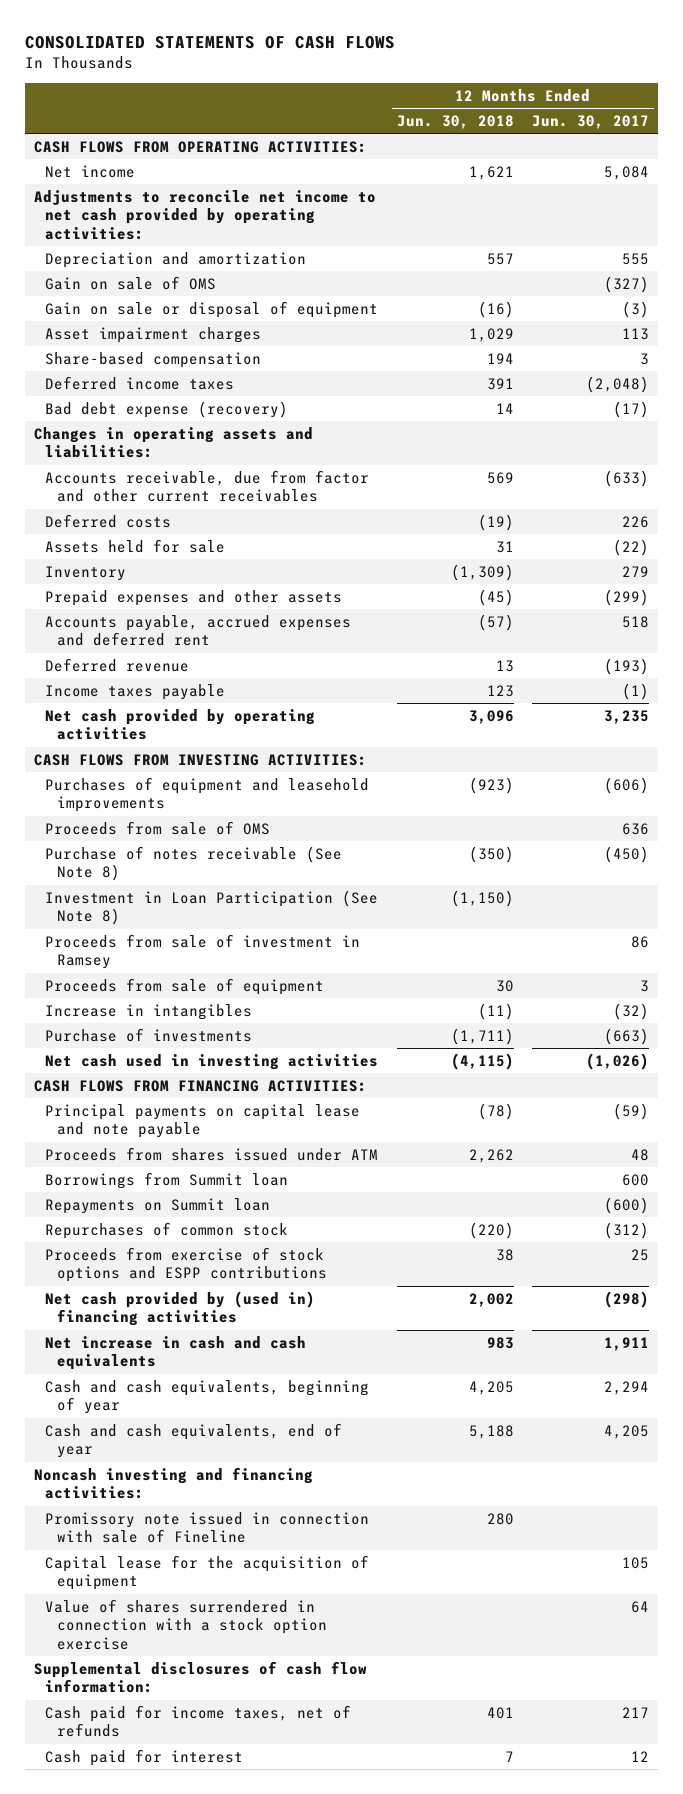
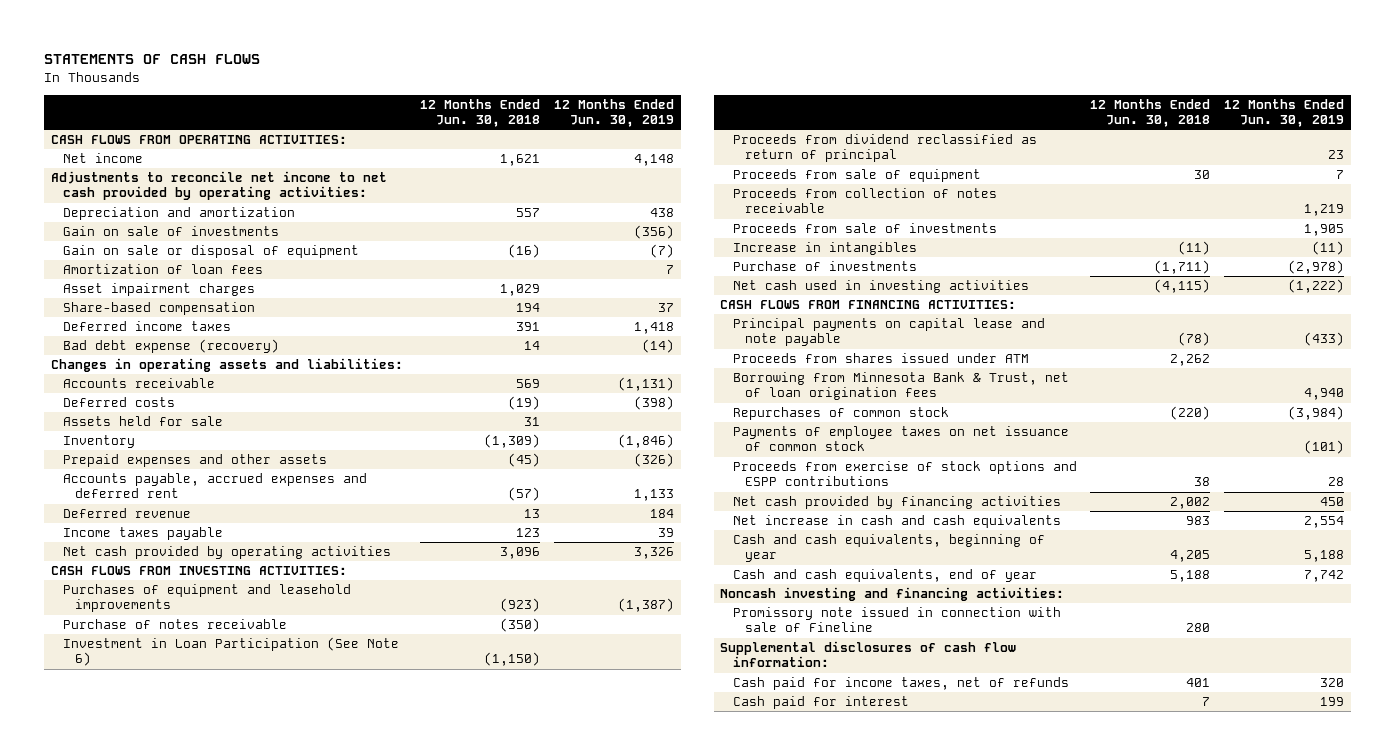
[24,35,395,49] CONSOLIDATED STATEMENTS OF CASH FLOWS -> [43,54,260,65] STATEMENTS OF CASH FLOWS
[532,115,650,130] Jun. 30, 2017 -> none
none -> [554,98,675,128] 12 Months Ended Jun. 30, 2019
[45,275,217,290] Gain on sale of OMS -> [62,226,279,237] Gain on sale of investments
none -> [62,264,263,275] Amortization of loan fees
[45,469,370,503] Accounts receivable, due from factor and other current receivables -> [62,378,215,389] Accounts receivable
[45,820,271,835] Proceeds from sale of OMS -> none
[45,933,361,970] Proceeds from sale of investment in Ramsey -> none
[45,845,343,882] Purchase of notes receivable (See Note 8) -> [62,619,287,630] Purchase of notes receivable
[45,889,379,926] Investment in Loan Participation (See Note 8) -> [62,637,399,667] Investment in Loan Participation (See Note 6)
none -> [732,134,1037,163] Proceeds from dividend reclassified as return of principal
none -> [732,188,997,214] Proceeds from collection of notes receivable
none -> [732,223,997,234] Proceeds from sale of investments
[45,1171,289,1189] Borrowings from Summit loan -> none
[45,1197,271,1214] Repayments on Summit loan -> none
none -> [732,372,1069,401] Borrowing from Minnesota Bank & Trust, net of loan origination fees
none -> [732,426,1069,452] Payments of employee taxes on net issuance of common stock
[45,1290,316,1327] Net cash provided by (used in) financing activities -> [732,496,1061,510] Net cash provided by financing activities
[45,1554,370,1591] Capital lease for the acquisition of equipment -> none
[45,1598,327,1650] Value of shares surrendered in connection with a stock option exercise -> none

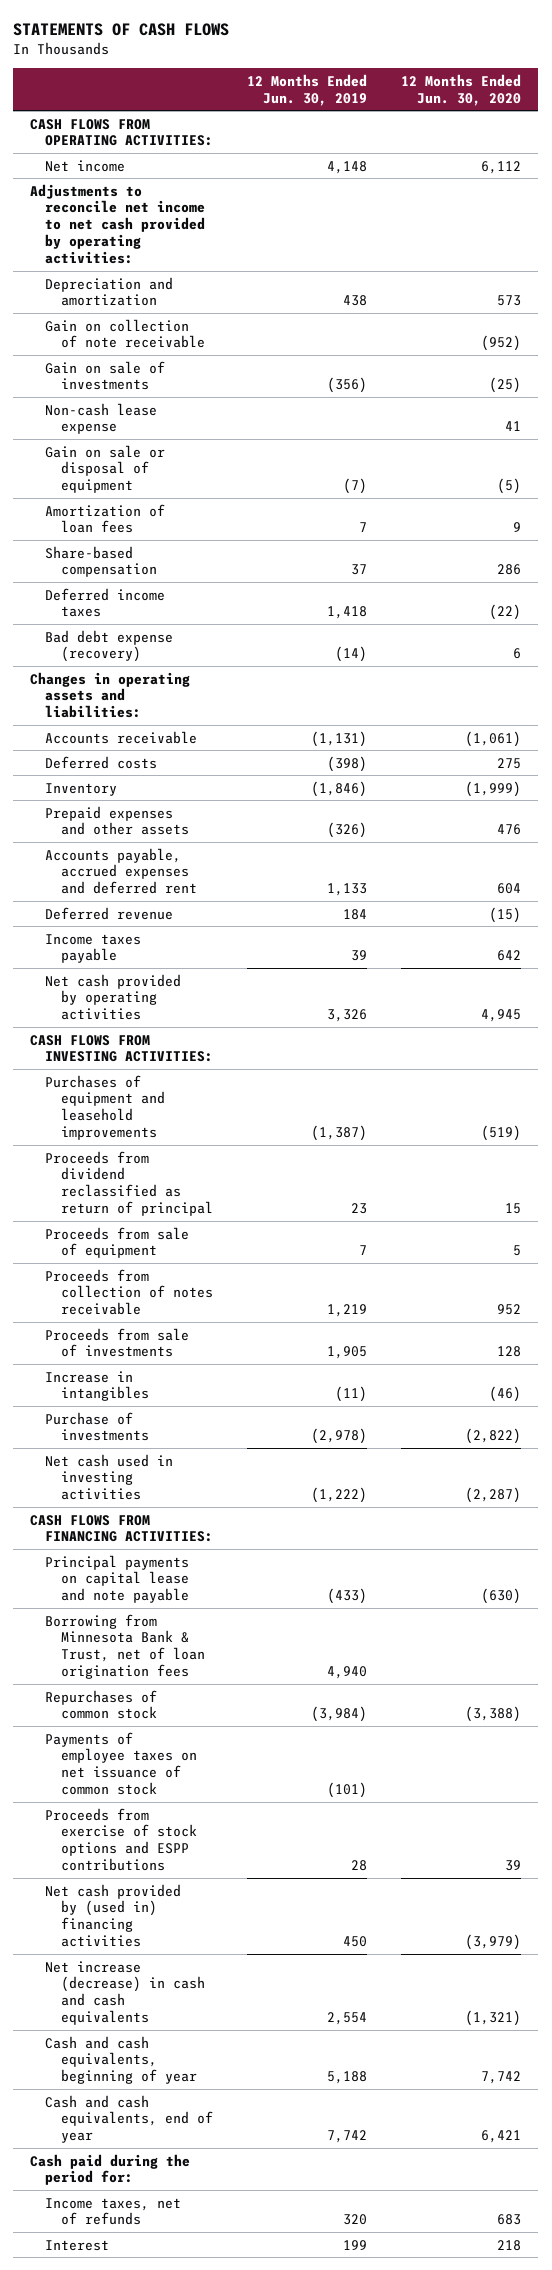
[420,98,541,128] 12 Months Ended Jun. 30, 2018 -> none
none -> [401,73,522,106] 12 Months Ended Jun. 30, 2020
none -> [45,318,205,349] Gain on collection of note receivable
none -> [45,402,158,435] Non-cash lease expense
[62,283,255,297] Asset impairment charges -> none
[62,416,223,427] Assets held for sale -> none
[62,619,287,630] Purchase of notes receivable -> none
[62,637,399,667] Investment in Loan Participation (See Note 6) -> none
[732,353,1029,364] Proceeds from shares issued under ATM -> none
[732,496,1061,510] Net cash provided by financing activities -> [45,1883,182,1948] Net cash provided by (used in) financing activities
[732,515,1061,529] Net increase in cash and cash equivalents -> [45,1960,205,2026] Net increase (decrease) in cash and cash equivalents
[720,587,1065,602] Noncash investing and financing activities: -> none
[732,607,1061,633] Promissory note issued in connection with sale of Fineline -> none
[720,641,1017,668] Supplemental disclosures of cash flow information: -> none
none -> [30,2153,191,2186] Cash paid during the period for:
[732,677,1069,691] Cash paid for income taxes, net of refunds -> [45,2197,182,2226] Income taxes, net of refunds
[732,696,909,710] Cash paid for interest -> [45,2239,110,2251] Interest

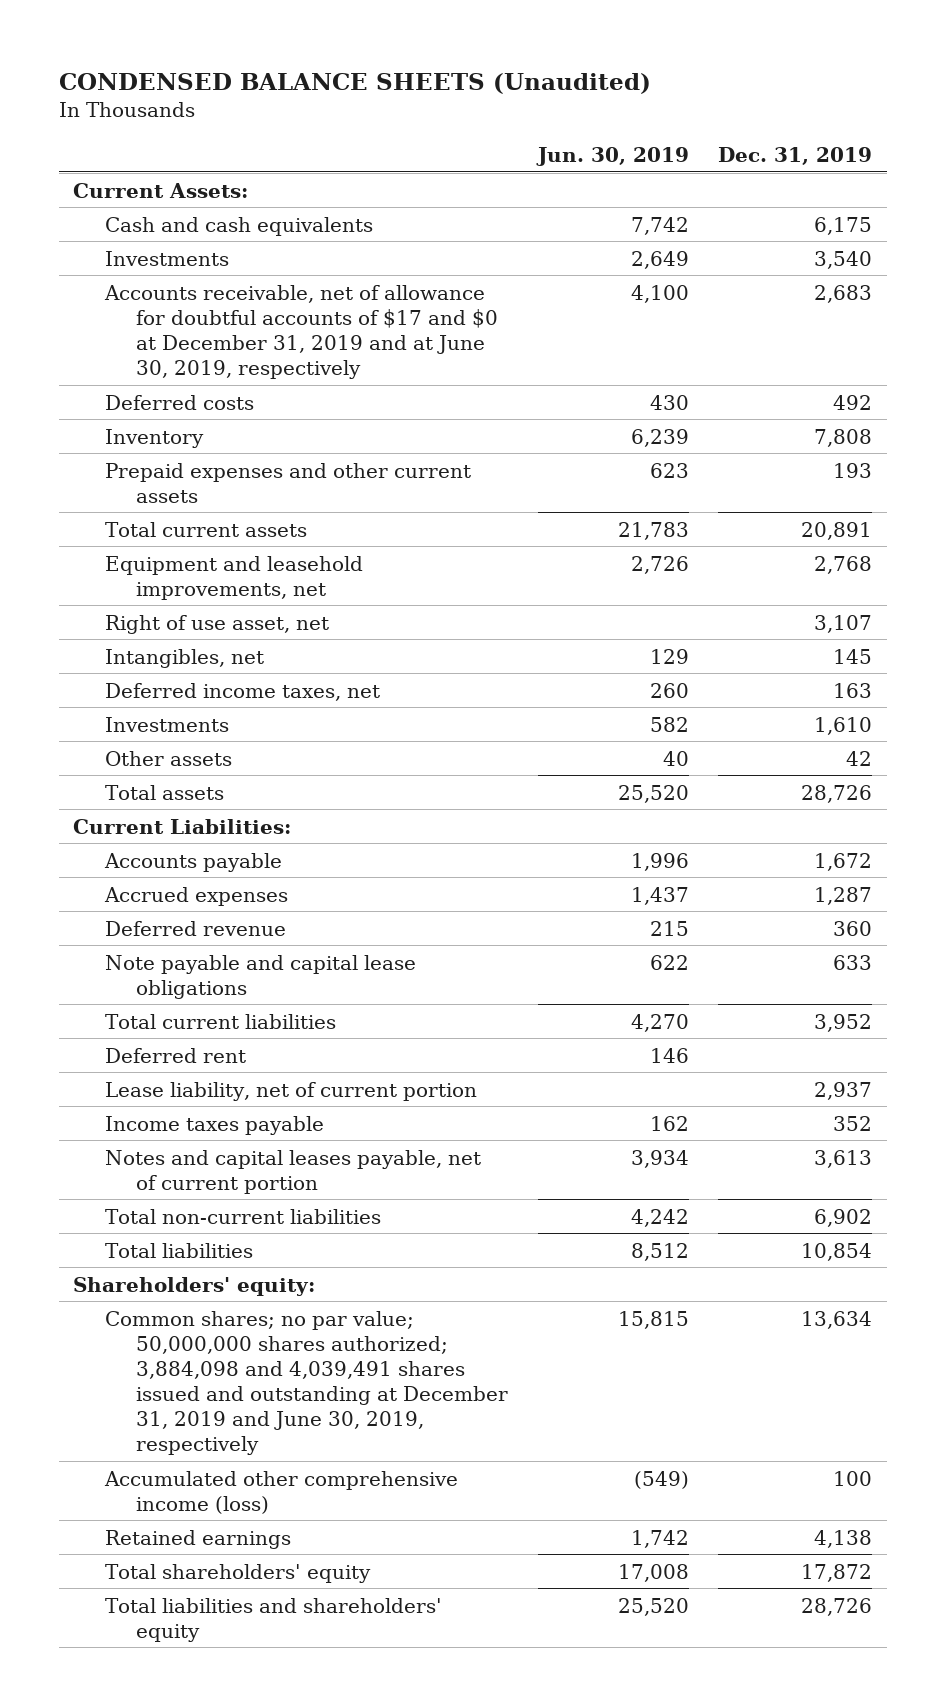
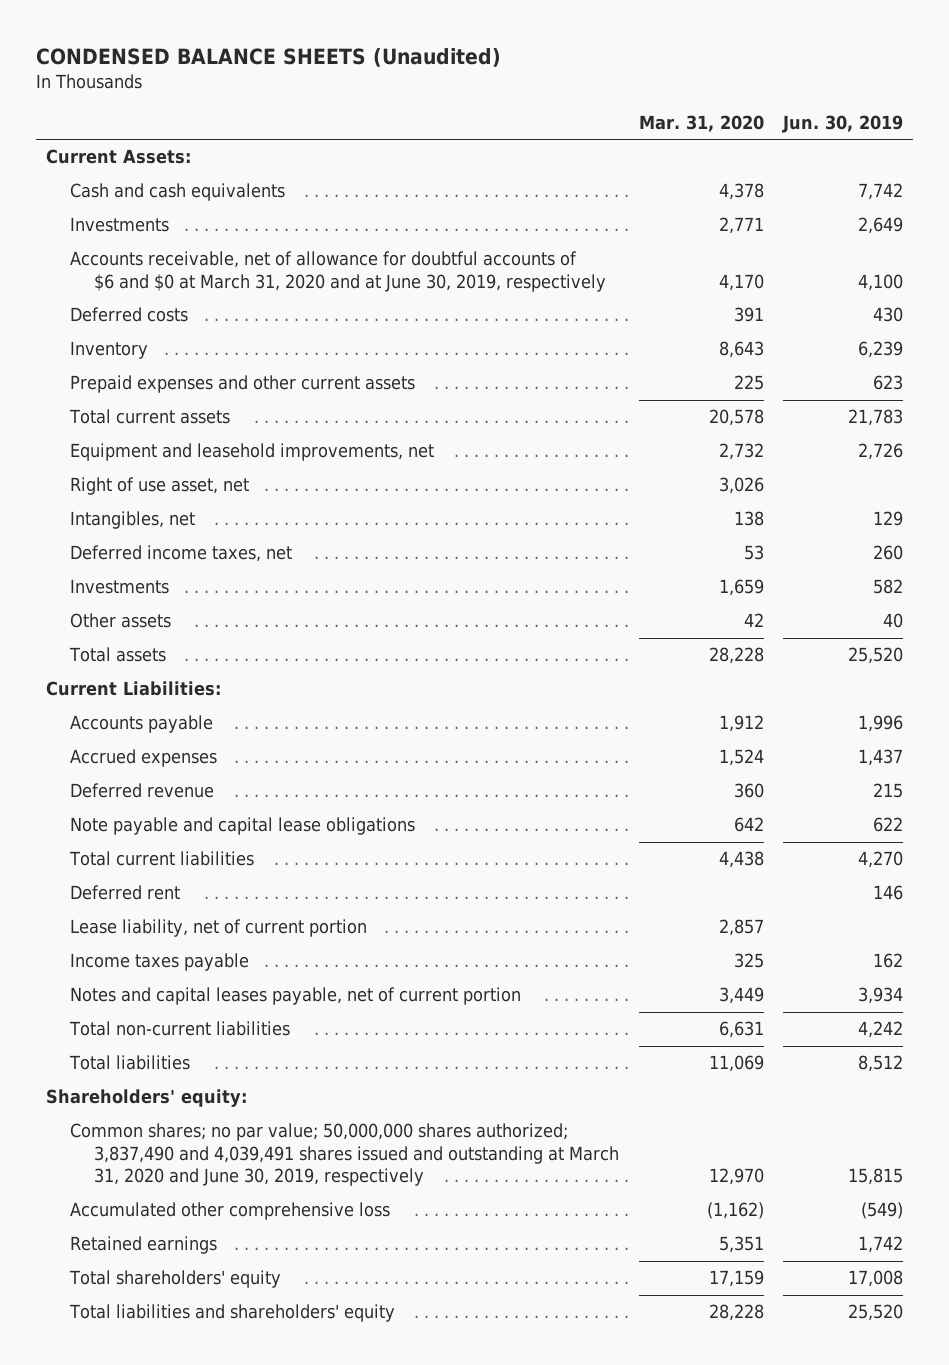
[718,146,873,165] Dec. 31, 2019 -> none
none -> [638,114,764,132] Mar. 31, 2020
[103,284,498,379] Accounts receivable, net of allowance for doubtful accounts of $17 and $0 at December 31, 2019 and at June 30, 2019, respectively -> [69,251,607,292] Accounts receivable, net of allowance for doubtful accounts of $6 and $0 at March 31, 2020 and at June 30, 2019, respectively
[104,1310,508,1455] Common shares; no par value; 50,000,000 shares authorized; 3,884,098 and 4,039,491 shares issued and outstanding at December 31, 2019 and June 30, 2019, respectively -> [69,1123,620,1187] Common shares; no par value; 50,000,000 shares authorized; 3,837,490 and 4,039,491 shares issued and outstanding at March 31, 2020 and June 30, 2019, respectively
[103,1470,458,1514] Accumulated other comprehensive income (loss) -> [69,1202,390,1221] Accumulated other comprehensive loss

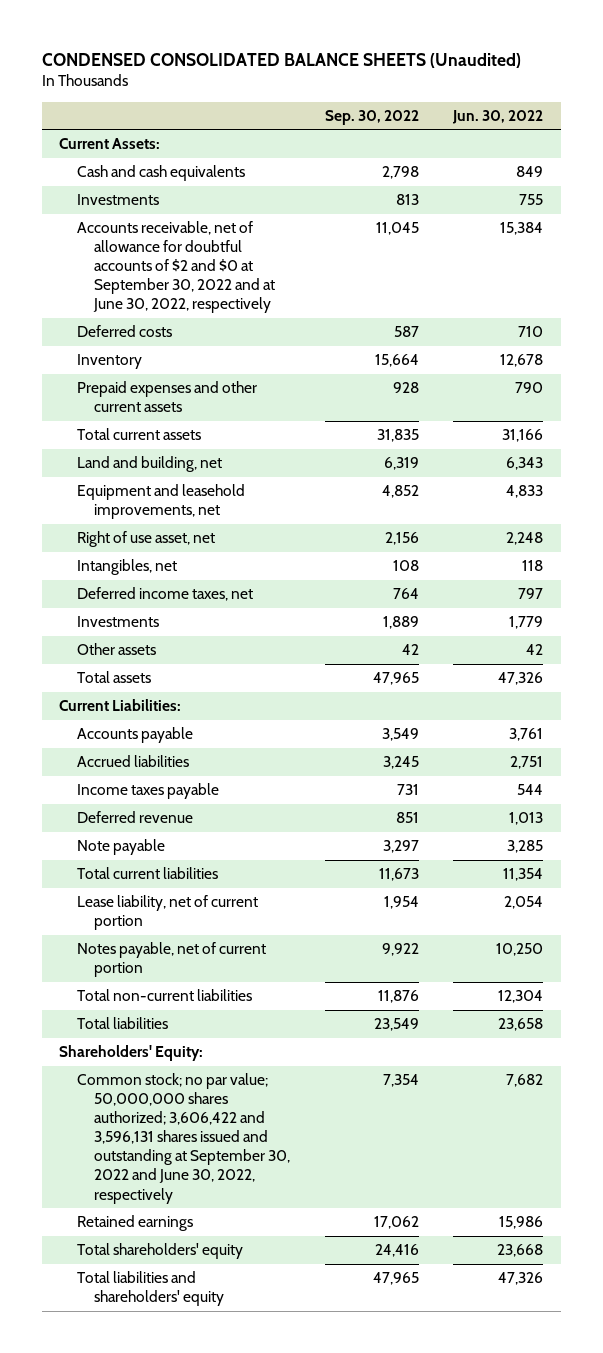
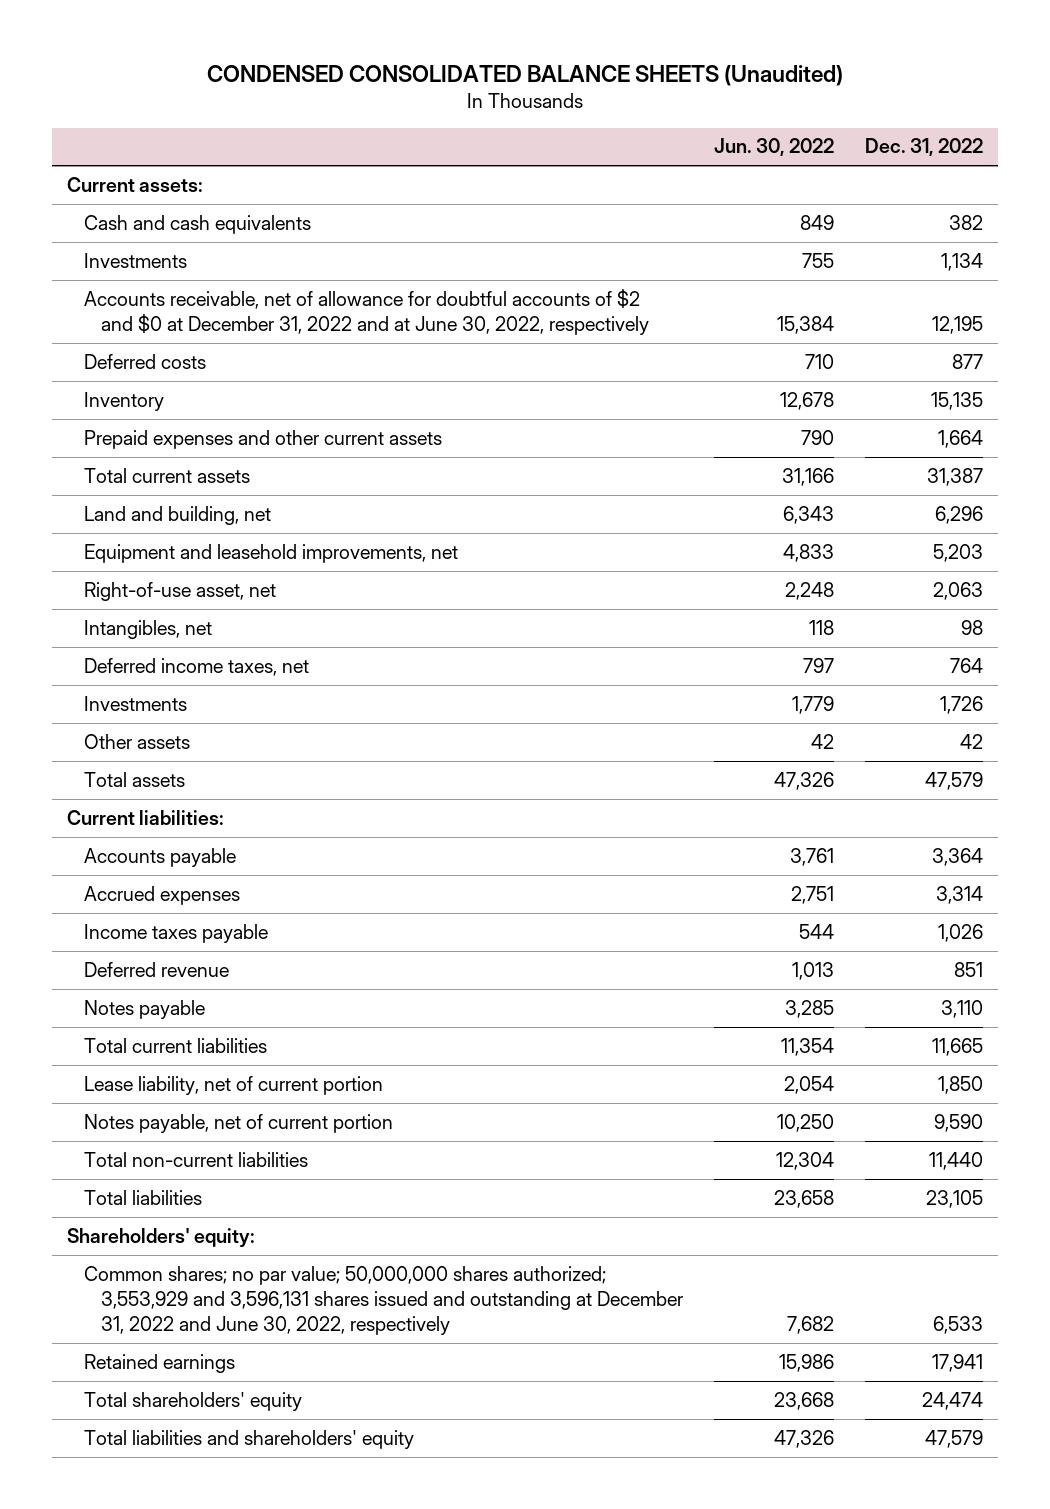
[324,109,419,125] Sep. 30, 2022 -> none
none -> [864,138,983,157] Dec. 31, 2022
[59,138,161,150] Current Assets: -> [67,176,204,192] Current assets:
[76,221,276,314] Accounts receivable, net of allowance for doubtful accounts of $2 and $0 at September 30, 2022 and at June 30, 2022, respectively -> [84,288,650,335] Accounts receivable, net of allowance for doubtful accounts of $2 and $0 at December 31, 2022 and at June 30, 2022, respectively
[76,531,215,548] Right of use asset, net -> [84,581,277,601] Right-of-use asset, net
[59,699,182,712] Current Liabilities: -> [67,809,225,825] Current liabilities:
[76,755,189,768] Accrued liabilities -> [84,885,241,905] Accrued expenses
[76,839,165,856] Note payable -> [84,999,206,1019] Notes payable
[59,1045,204,1062] Shareholders' Equity: -> [67,1227,256,1247] Shareholders' equity:
[76,1073,291,1204] Common stock; no par value; 50,000,000 shares authorized; 3,606,422 and 3,596,131 shares issued and outstanding at September 30, 2022 and June 30, 2022, respectively -> [84,1265,684,1335] Common shares; no par value; 50,000,000 shares authorized; 3,553,929 and 3,596,131 shares issued and outstanding at December 31, 2022 and June 30, 2022, respectively

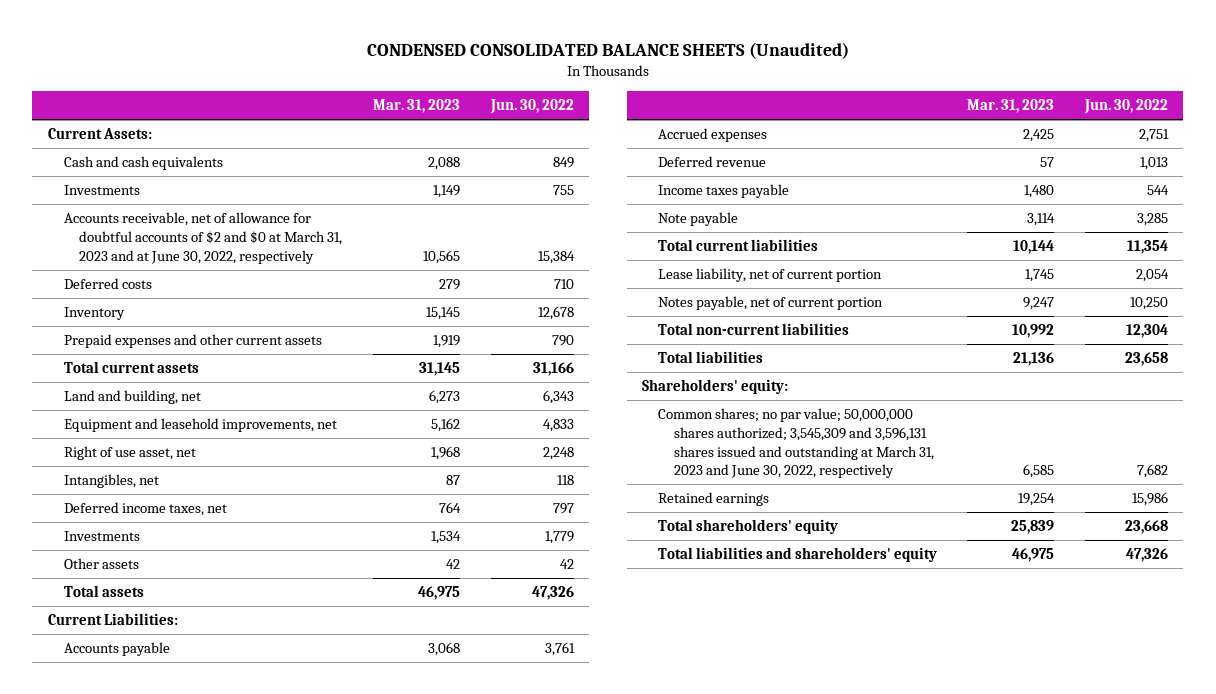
[864,138,983,157] Dec. 31, 2022 -> none
none -> [373,99,461,114] Mar. 31, 2023
[67,176,204,192] Current assets: -> [47,128,152,140] Current Assets:
[84,288,650,335] Accounts receivable, net of allowance for doubtful accounts of $2 and $0 at December 31, 2022 and at June 30, 2022, respectively -> [63,212,343,264] Accounts receivable, net of allowance for doubtful accounts of $2 and $0 at March 31, 2023 and at June 30, 2022, respectively
[84,581,277,601] Right-of-use asset, net -> [63,446,196,461] Right of use asset, net
[67,809,225,825] Current liabilities: -> [47,613,178,626] Current Liabilities:
[84,923,269,943] Income taxes payable -> [657,184,789,199] Income taxes payable
[84,999,206,1019] Notes payable -> [657,212,738,227] Note payable
[84,1265,684,1335] Common shares; no par value; 50,000,000 shares authorized; 3,553,929 and 3,596,131 shares issued and outstanding at December 31, 2022 and June 30, 2022, respectively -> [657,408,934,479] Common shares; no par value; 50,000,000 shares authorized; 3,545,309 and 3,596,131 shares issued and outstanding at March 31, 2023 and June 30, 2022, respectively

